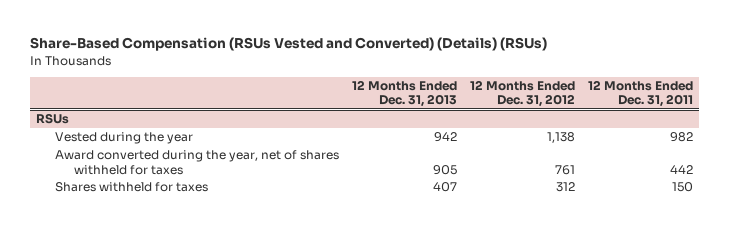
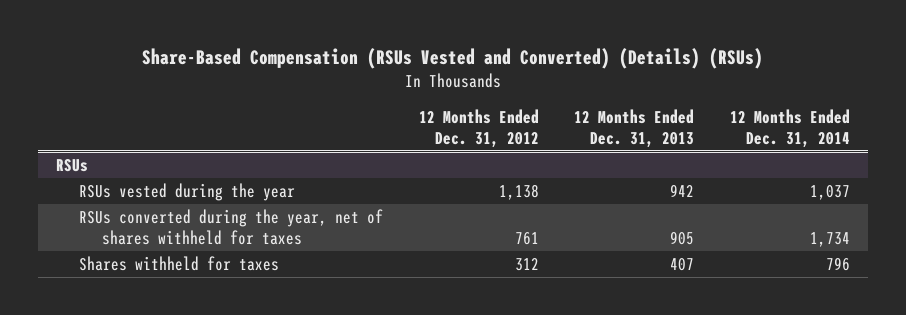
[587,79,693,108] 12 Months Ended Dec. 31, 2011 -> none
none -> [729,108,850,148] 12 Months Ended Dec. 31, 2014
[55,132,194,145] Vested during the year -> [79,182,296,201] RSUs vested during the year
[55,150,340,175] Award converted during the year, net of shares withheld for taxes -> [79,208,384,245] RSUs converted during the year, net of shares withheld for taxes

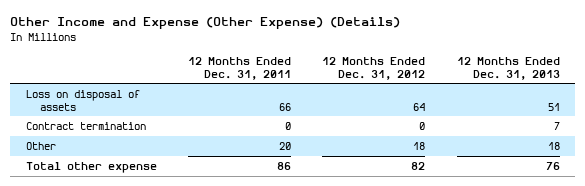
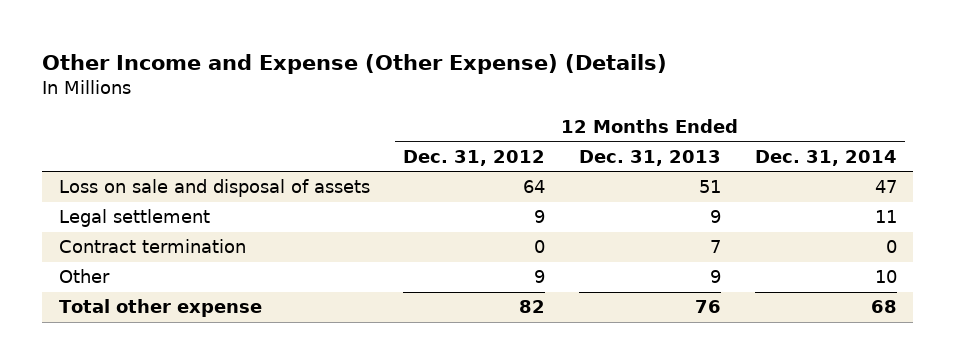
[188,56,292,80] 12 Months Ended Dec. 31, 2011 -> none
none -> [754,149,897,166] Dec. 31, 2014
[25,89,140,111] Loss on disposal of assets -> [58,179,370,198] Loss on sale and disposal of assets
none -> [58,209,210,228] Legal settlement
[413,141,426,150] 18 -> [534,270,546,284] 9
[547,141,560,150] 18 -> [709,270,721,284] 9

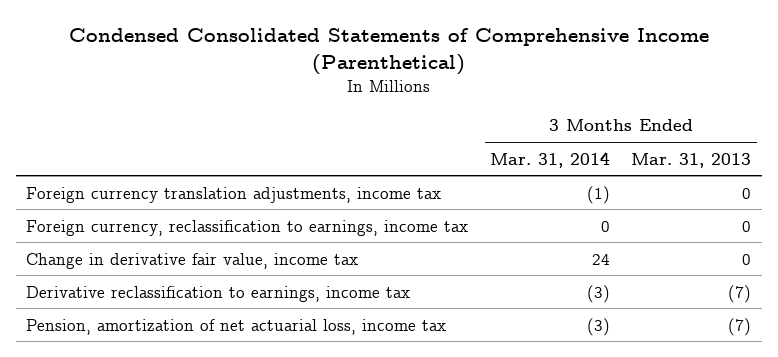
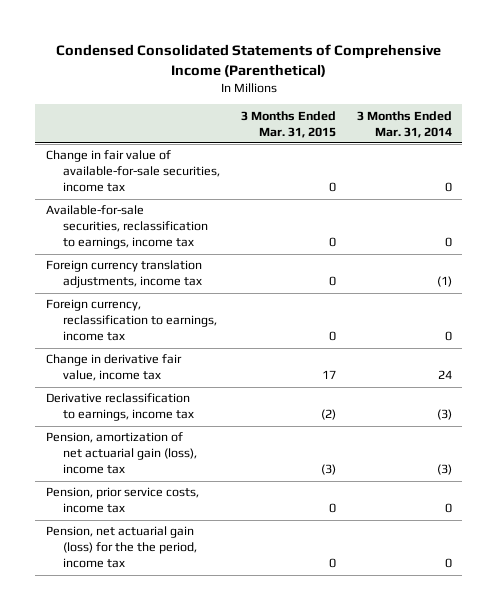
[631,152,752,168] Mar. 31, 2013 -> none
none -> [240,110,336,138] 3 Months Ended Mar. 31, 2015
none -> [45,150,220,193] Change in fair value of available-for-sale securities, income tax
none -> [45,205,208,250] Available-for-sale securities, reclassification to earnings, income tax
[26,318,447,335] Pension, amortization of net actuarial loss, income tax -> [45,432,197,475] Pension, amortization of net actuarial gain (loss), income tax
none -> [45,487,199,514] Pension, prior service costs, income tax
none -> [45,526,197,569] Pension, net actuarial gain (loss) for the the period, income tax

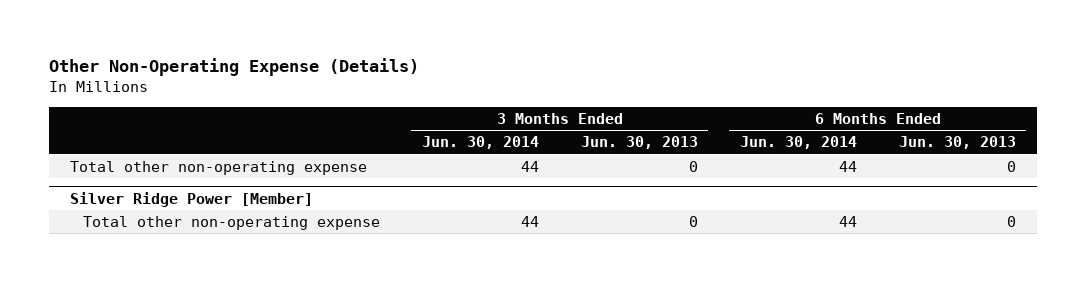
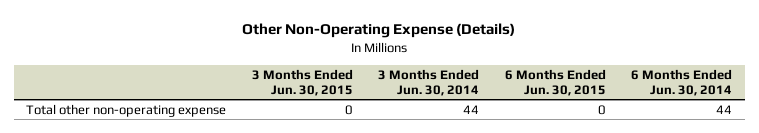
[580,136,698,150] Jun. 30, 2013 -> none
[898,136,1016,150] Jun. 30, 2013 -> none
none -> [251,68,353,97] 3 Months Ended Jun. 30, 2015
none -> [504,68,606,97] 6 Months Ended Jun. 30, 2015
[69,191,313,207] Silver Ridge Power [Member] -> none
[82,216,380,231] Total other non-operating expense -> none

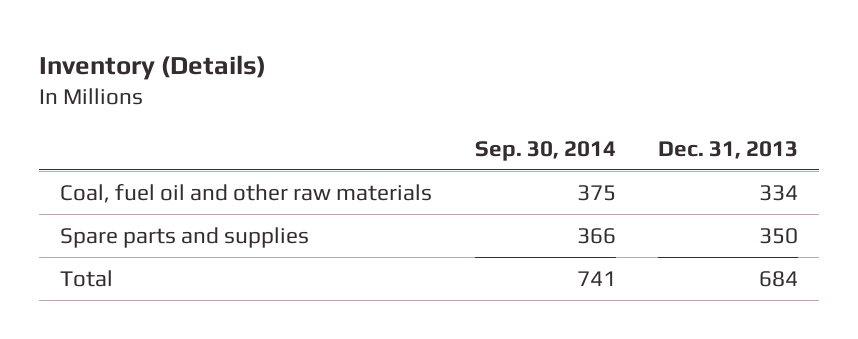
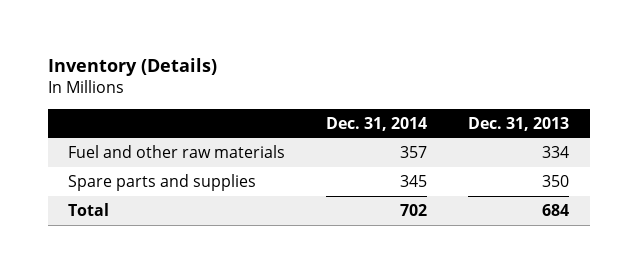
[474,140,616,161] Sep. 30, 2014 -> none
none -> [326,116,428,131] Dec. 31, 2014
[60,183,433,203] Coal, fuel oil and other raw materials -> [68,144,286,158] Fuel and other raw materials

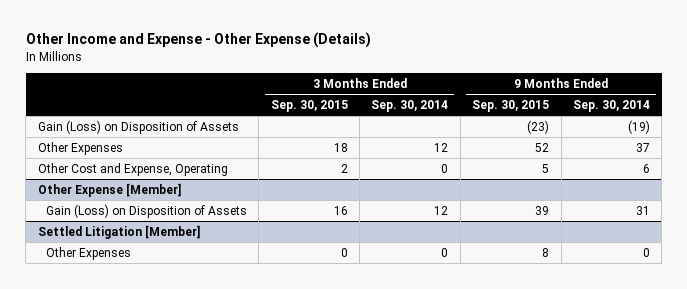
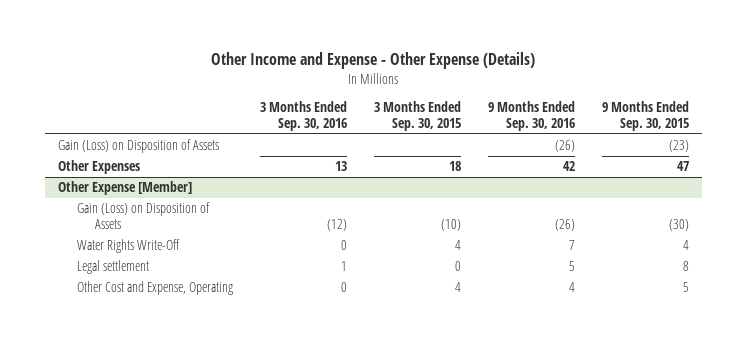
[371,100,449,113] Sep. 30, 2014 -> none
[572,100,650,113] Sep. 30, 2014 -> none
none -> [259,101,347,131] 3 Months Ended Sep. 30, 2016
none -> [487,101,575,131] 9 Months Ended Sep. 30, 2016
[37,162,228,176] Other Cost and Expense, Operating -> none
[535,142,550,152] 52 -> [676,161,689,172] 47
[37,224,200,239] Settled Litigation [Member] -> none
[46,246,132,260] Other Expenses -> none
[333,205,348,215] 16 -> [440,218,461,231] (10)
[535,205,550,215] 39 -> [668,218,689,231] (30)
none -> [76,239,180,254] Water Rights Write-Off
none -> [76,260,149,275] Legal settlement
none -> [76,281,233,296] Other Cost and Expense, Operating

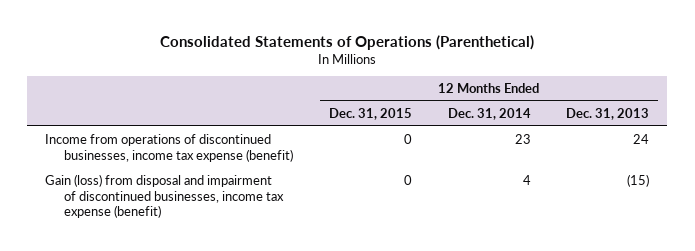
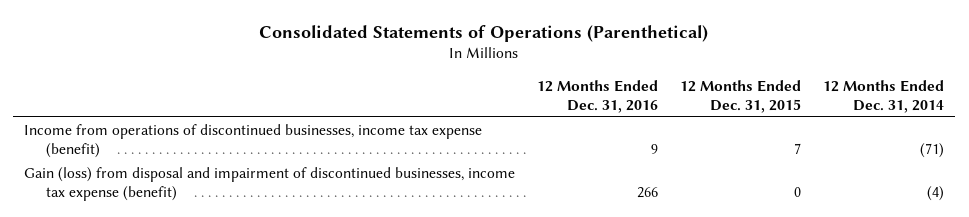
[566,107,650,120] Dec. 31, 2013 -> none
none -> [537,80,659,113] 12 Months Ended Dec. 31, 2016
[403,133,412,144] 0 -> [794,142,802,154] 7
[514,133,531,144] 23 -> [920,142,945,158] (71)
[522,174,531,185] 4 -> [927,185,945,201] (4)

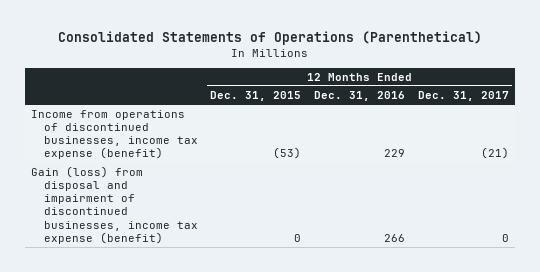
[823,80,945,113] 12 Months Ended Dec. 31, 2014 -> none
none -> [417,90,509,101] Dec. 31, 2017
[651,143,659,154] 9 -> [384,149,406,158] 229
[794,142,802,154] 7 -> [273,147,302,160] (53)

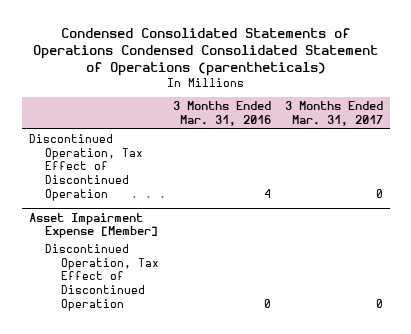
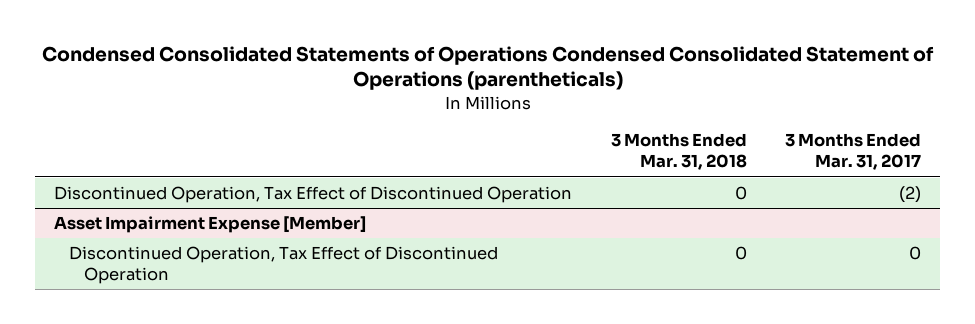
[172,101,271,126] 3 Months Ended Mar. 31, 2016 -> none
none -> [610,133,747,171] 3 Months Ended Mar. 31, 2018
[375,188,383,198] 0 -> [898,186,921,204] (2)

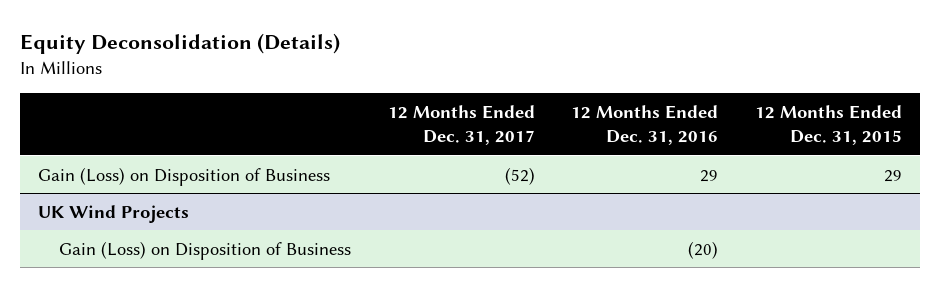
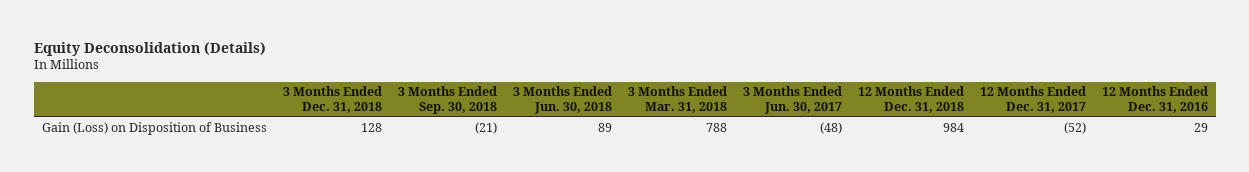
[754,104,902,146] 12 Months Ended Dec. 31, 2015 -> none
none -> [282,86,382,114] 3 Months Ended Dec. 31, 2018
none -> [397,86,497,115] 3 Months Ended Sep. 30, 2018
none -> [512,86,612,115] 3 Months Ended Jun. 30, 2018
none -> [627,86,727,114] 3 Months Ended Mar. 31, 2018
none -> [742,86,842,115] 3 Months Ended Jun. 30, 2017
none -> [857,86,964,114] 12 Months Ended Dec. 31, 2018
[38,204,190,223] UK Wind Projects -> none
[59,240,352,260] Gain (Loss) on Disposition of Business -> none

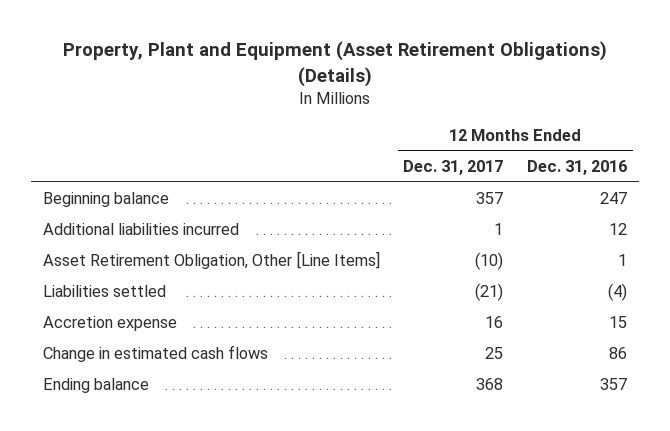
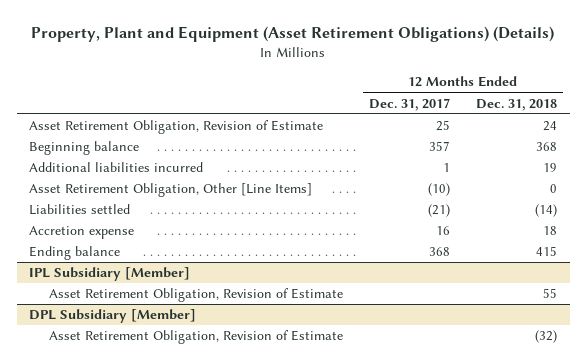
[526,160,627,176] Dec. 31, 2016 -> none
none -> [475,98,557,111] Dec. 31, 2018
none -> [29,120,324,135] Asset Retirement Obligation, Revision of Estimate
[42,345,268,363] Change in estimated cash flows -> none
none -> [29,267,191,282] IPL Subsidiary [Member]
none -> [49,288,344,303] Asset Retirement Obligation, Revision of Estimate
none -> [29,309,197,324] DPL Subsidiary [Member]
none -> [49,330,344,345] Asset Retirement Obligation, Revision of Estimate

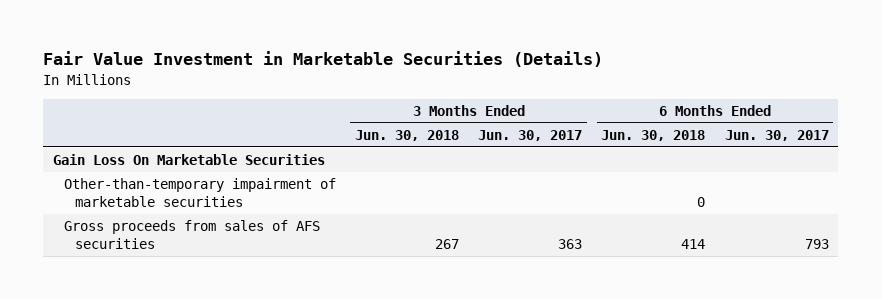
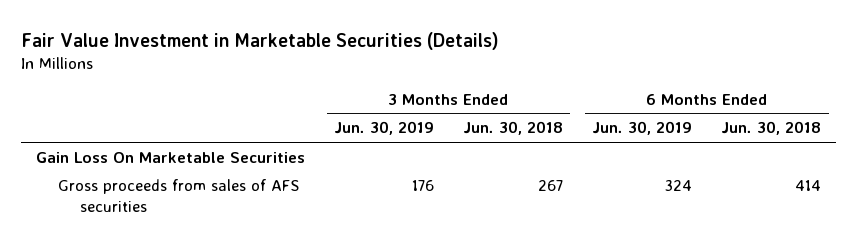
[478,129,583,141] Jun. 30, 2017 -> none
[724,129,829,141] Jun. 30, 2017 -> none
none -> [333,121,434,136] Jun. 30, 2019
none -> [592,121,693,136] Jun. 30, 2019
[63,178,336,207] Other-than-temporary impairment of marketable securities -> none

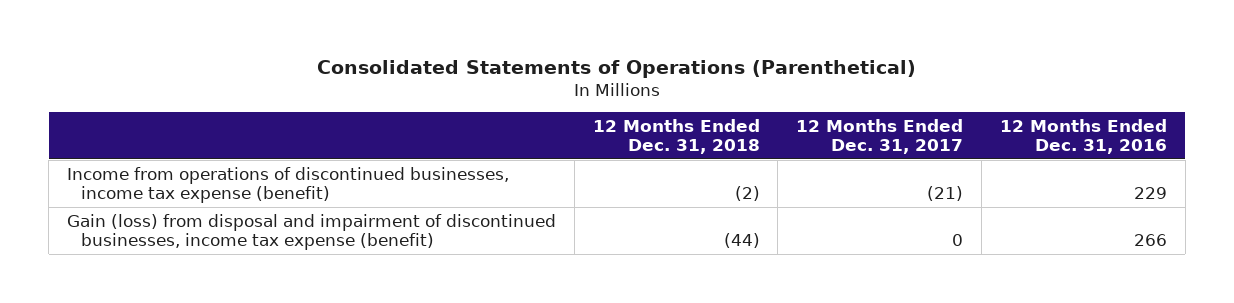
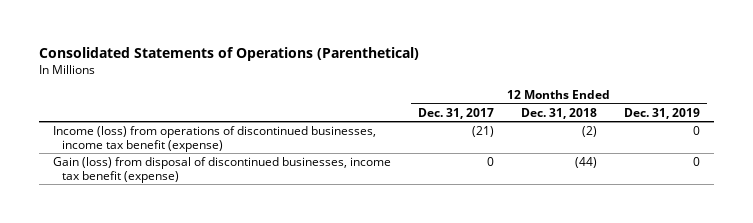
[1000,118,1168,154] 12 Months Ended Dec. 31, 2016 -> none
none -> [624,107,701,119] Dec. 31, 2019
[66,166,509,203] Income from operations of discontinued businesses, income tax expense (benefit) -> [53,125,377,152] Income (loss) from operations of discontinued businesses, income tax benefit (expense)
[66,213,556,250] Gain (loss) from disposal and impairment of discontinued businesses, income tax expense (benefit) -> [53,156,392,183] Gain (loss) from disposal of discontinued businesses, income tax benefit (expense)

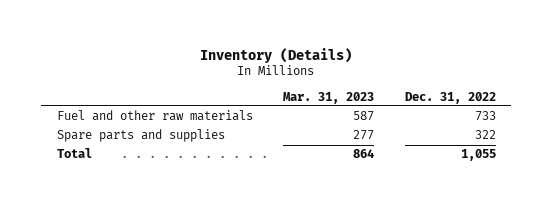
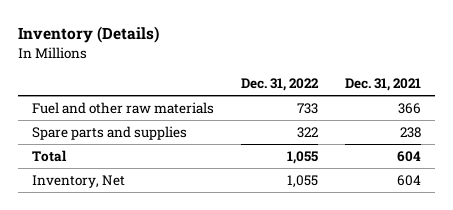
[283,91,375,104] Mar. 31, 2023 -> none
none -> [345,78,422,92] Dec. 31, 2021
none -> [31,174,125,188] Inventory, Net

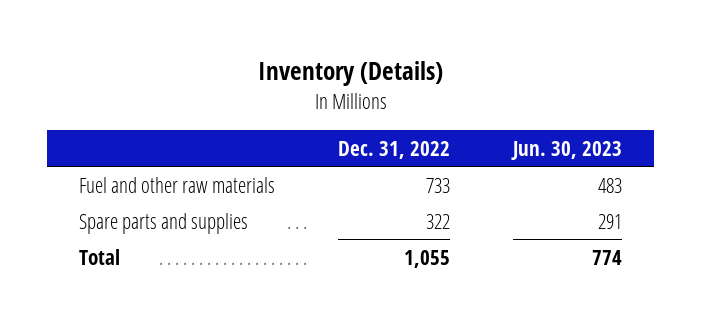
[345,78,422,92] Dec. 31, 2021 -> none
none -> [511,140,623,160] Jun. 30, 2023
[31,174,125,188] Inventory, Net -> none

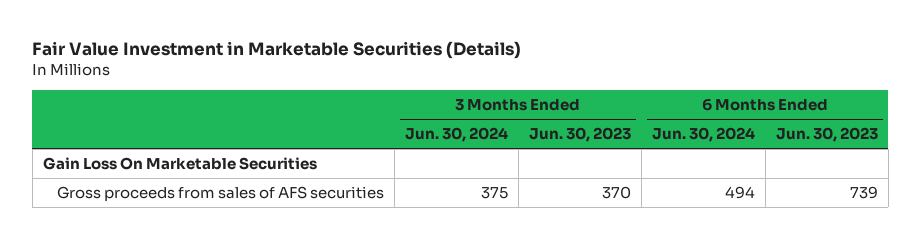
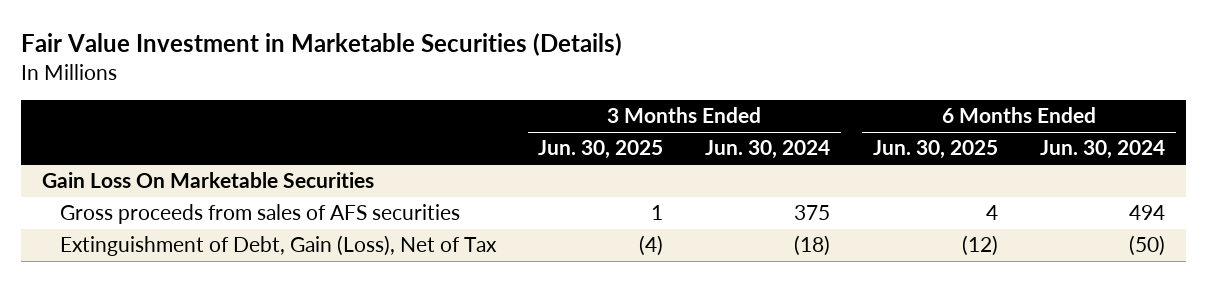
[529,127,632,143] Jun. 30, 2023 -> none
[775,127,878,143] Jun. 30, 2023 -> none
none -> [538,140,664,160] Jun. 30, 2025
none -> [872,140,998,160] Jun. 30, 2025
none -> [59,235,497,257] Extinguishment of Debt, Gain (Loss), Net of Tax

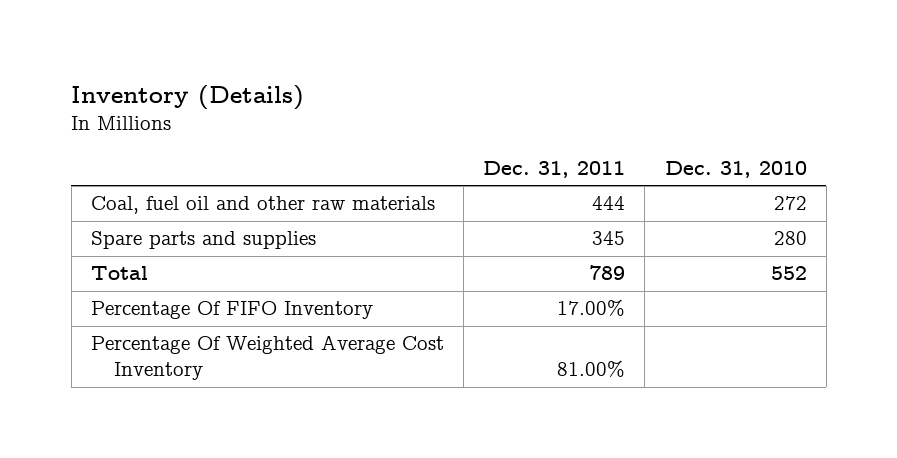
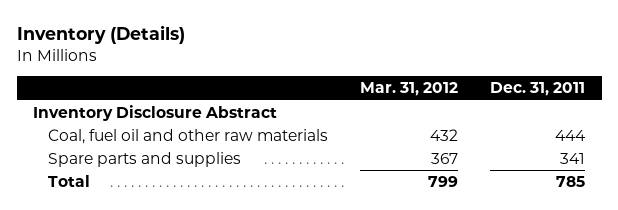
[664,161,807,179] Dec. 31, 2010 -> none
none -> [360,82,459,97] Mar. 31, 2012
none -> [32,105,277,122] Inventory Disclosure Abstract
[90,301,373,320] Percentage Of FIFO Inventory -> none
[90,335,444,381] Percentage Of Weighted Average Cost Inventory -> none
[592,231,626,246] 345 -> [560,153,586,165] 341
[589,265,626,281] 789 -> [556,176,586,188] 785

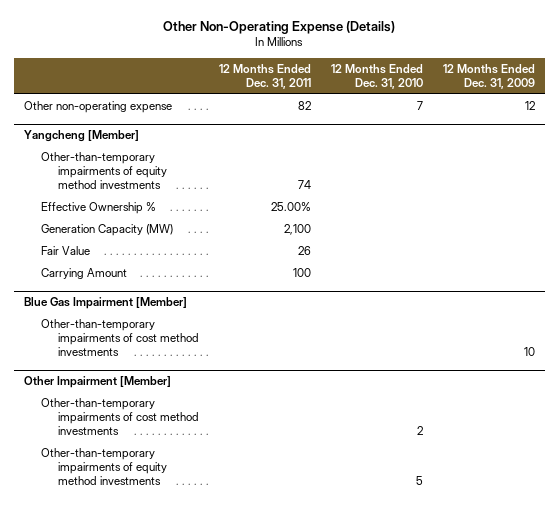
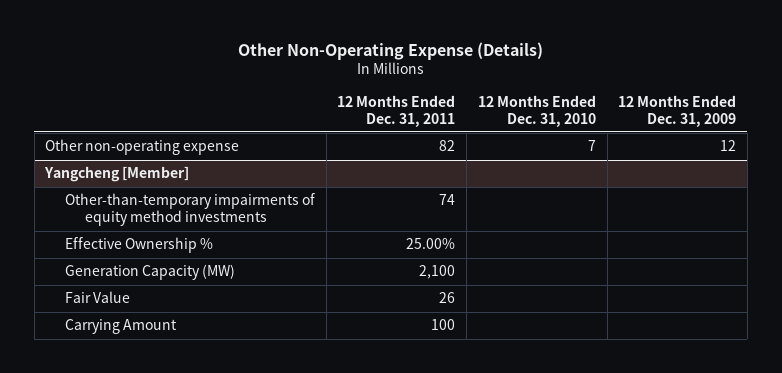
[23,297,187,310] Blue Gas Impairment [Member] -> none
[40,319,199,357] Other-than-temporary impairments of cost method investments -> none
[23,376,171,389] Other Impairment [Member] -> none
[40,398,199,436] Other-than-temporary impairments of cost method investments -> none
[40,448,167,486] Other-than-temporary impairments of equity method investments -> none

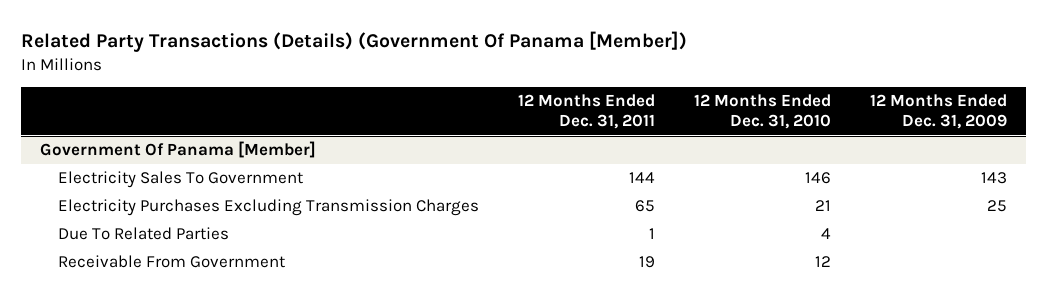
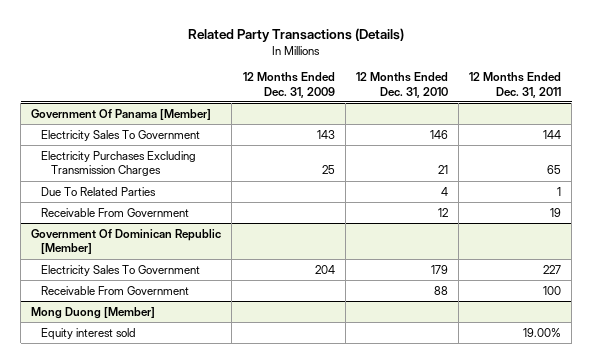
[20,31,687,53] Related Party Transactions (Details) (Government Of Panama [Member]) -> [188,27,405,42] Related Party Transactions (Details)
none -> [31,228,222,255] Government Of Dominican Republic [Member]
none -> [40,264,200,276] Electricity Sales To Government
none -> [40,285,189,295] Receivable From Government
none -> [31,306,156,319] Mong Duong [Member]
none -> [40,327,136,340] Equity interest sold

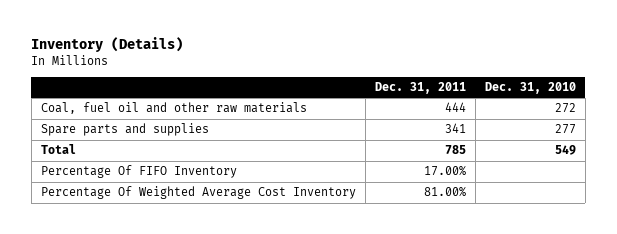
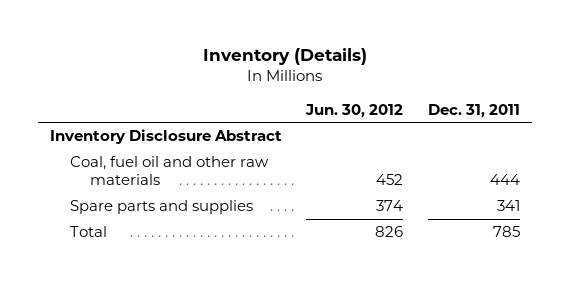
[484,81,576,94] Dec. 31, 2010 -> none
none -> [305,103,404,118] Jun. 30, 2012
none -> [49,129,282,145] Inventory Disclosure Abstract
[40,165,237,179] Percentage Of FIFO Inventory -> none
[40,186,356,200] Percentage Of Weighted Average Cost Inventory -> none

